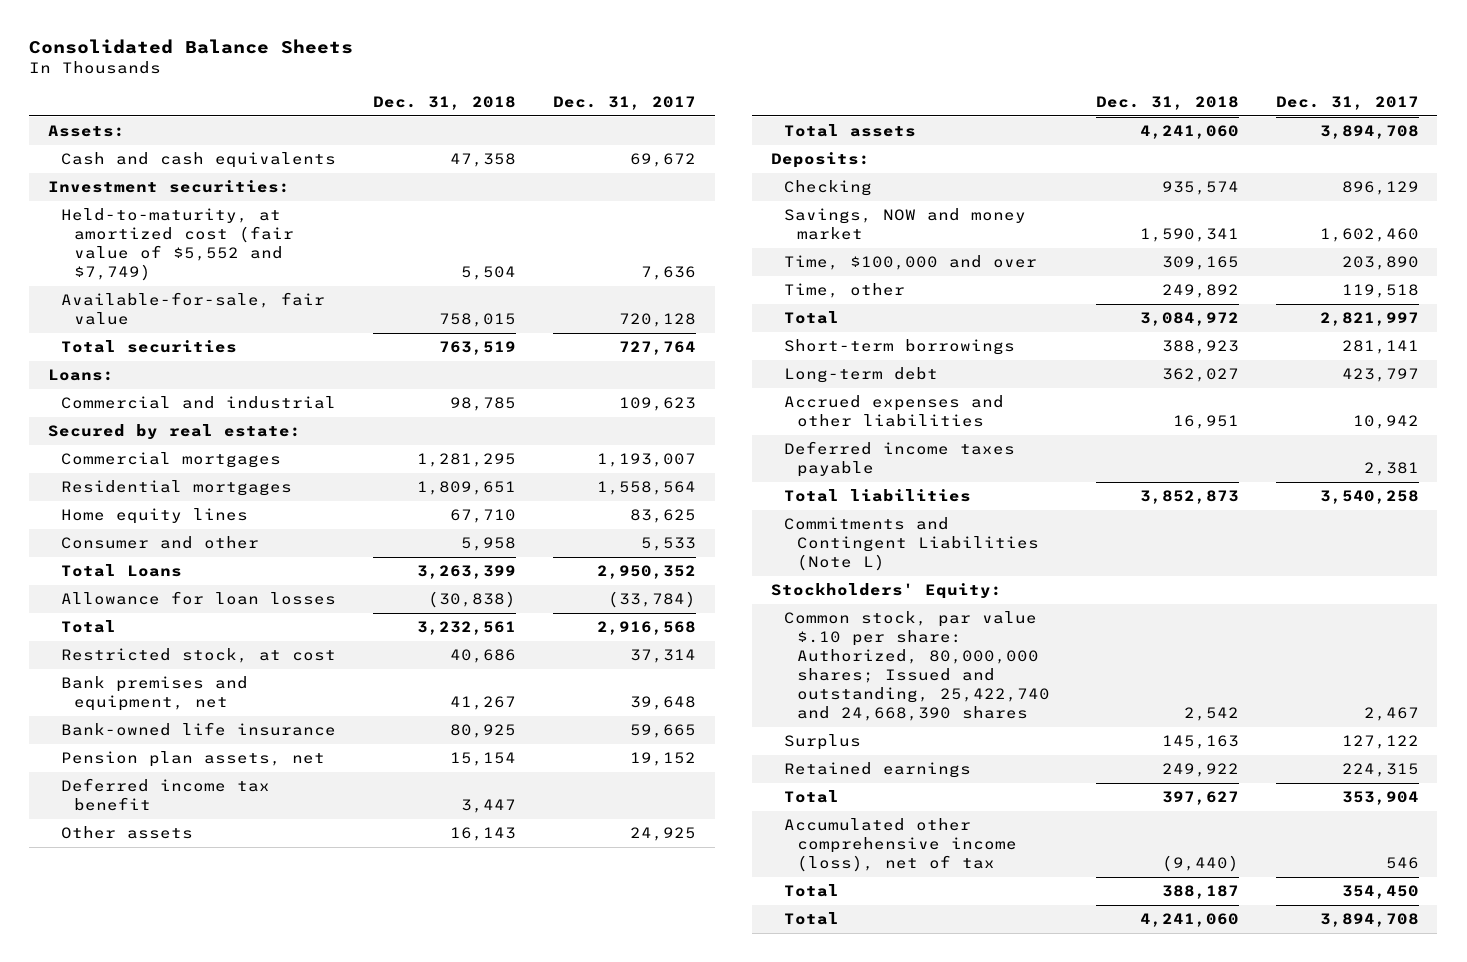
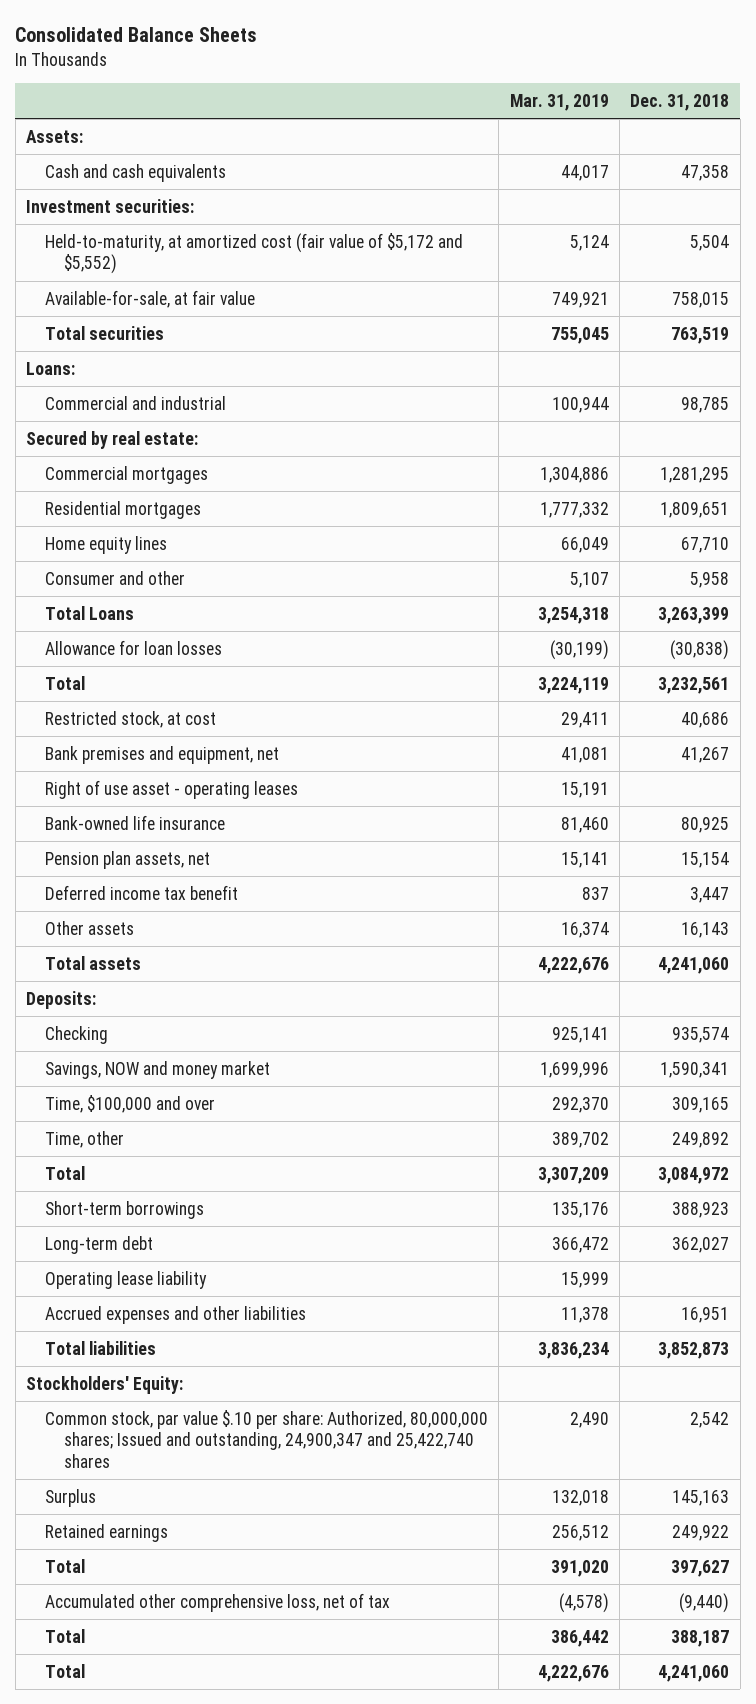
[553,96,697,111] Dec. 31, 2017 -> none
none -> [509,93,609,111] Mar. 31, 2019
[60,208,294,282] Held-to-maturity, at amortized cost (fair value of $5,552 and $7,749) -> [44,232,463,275] Held-to-maturity, at amortized cost (fair value of $5,172 and $5,552)
[60,292,325,326] Available-for-sale, fair value -> [44,289,255,308] Available-for-sale, at fair value
none -> [44,779,298,799] Right of use asset - operating leases
none -> [44,1270,207,1289] Operating lease liability
[783,441,1015,478] Deferred income taxes payable -> none
[783,517,1039,572] Commitments and Contingent Liabilities (Note L) -> none
[783,611,1050,722] Common stock, par value $.10 per share: Authorized, 80,000,000 shares; Issued and outstanding, 25,422,740 and 24,668,390 shares -> [44,1409,488,1469] Common stock, par value $.10 per share: Authorized, 80,000,000 shares; Issued and outstanding, 24,900,347 and 25,422,740 shares
[783,818,1017,873] Accumulated other comprehensive income (loss), net of tax -> [44,1592,390,1612] Accumulated other comprehensive loss, net of tax

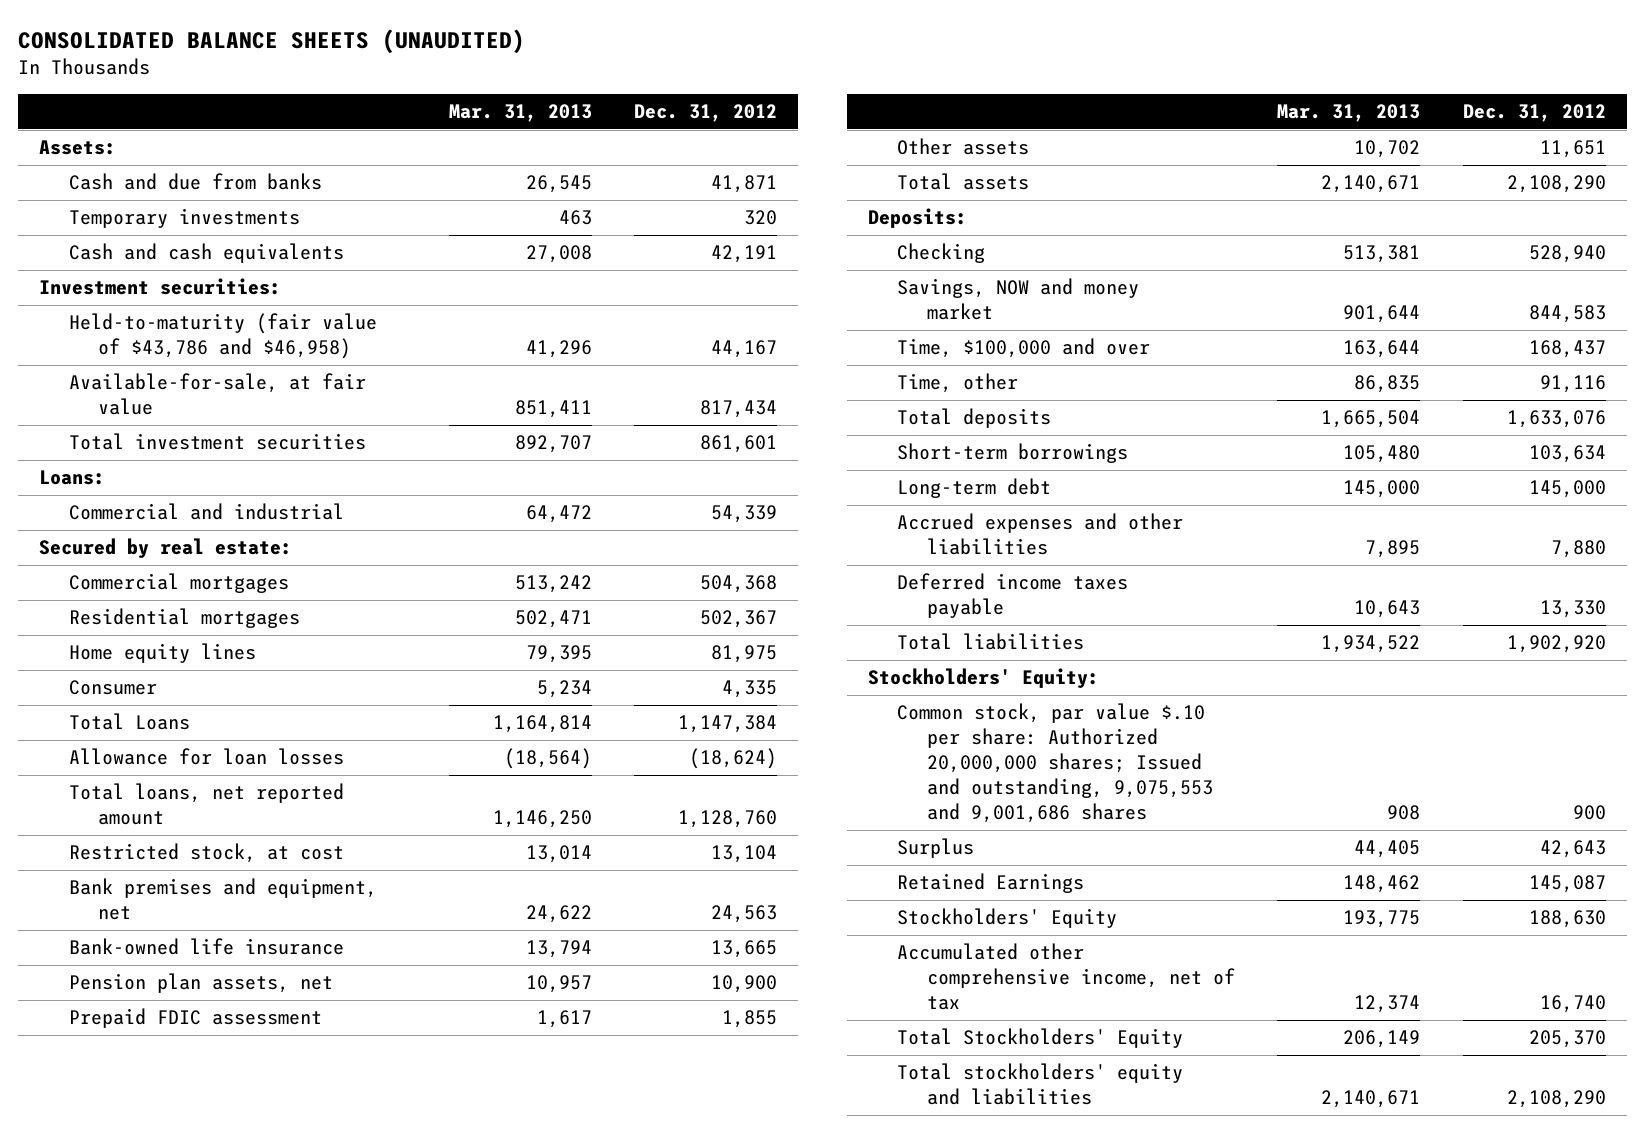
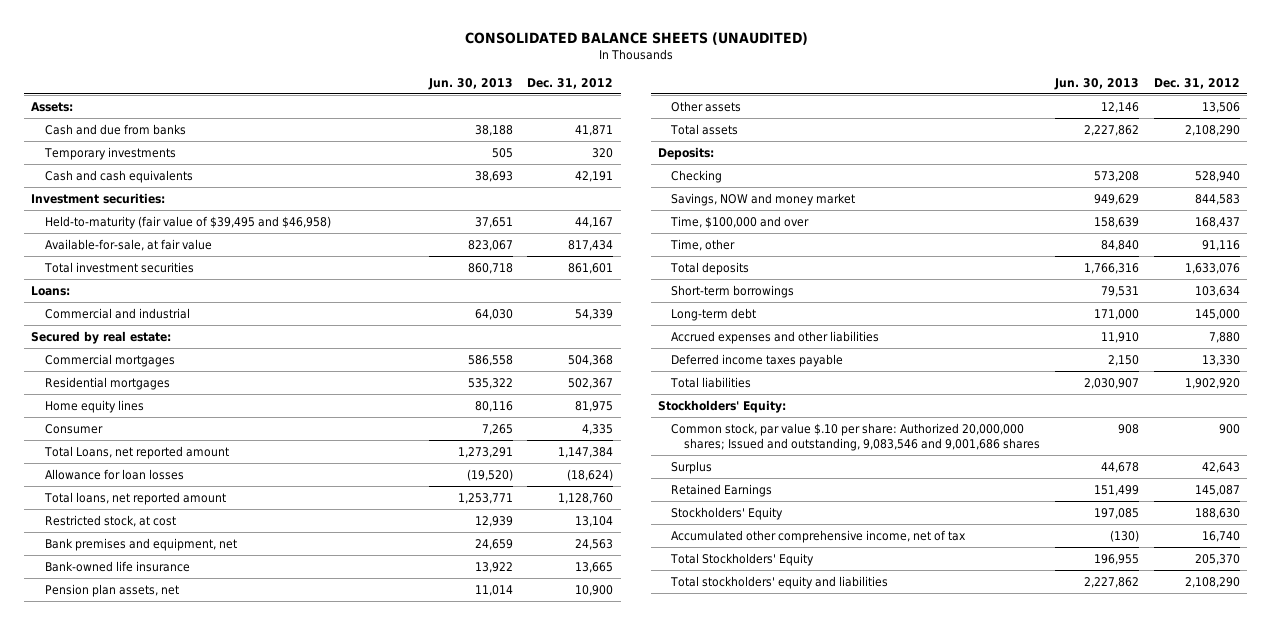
[448,103,592,122] Mar. 31, 2013 -> none
none -> [427,77,513,90] Jun. 30, 2013
[68,313,377,360] Held-to-maturity (fair value of $43,786 and $46,958) -> [44,215,331,229] Held-to-maturity (fair value of $39,495 and $46,958)
[68,713,190,731] Total Loans -> [43,445,229,459] Total Loans, net reported amount
[68,1008,322,1029] Prepaid FDIC assessment -> none
[1539,140,1606,159] 11,651 -> [1201,101,1240,113] 13,506
[897,703,1213,824] Common stock, par value $.10 per share: Authorized 20,000,000 shares; Issued and outstanding, 9,075,553 and 9,001,686 shares -> [671,422,1041,452] Common stock, par value $.10 per share: Authorized 20,000,000 shares; Issued and outstanding, 9,083,546 and 9,001,686 shares

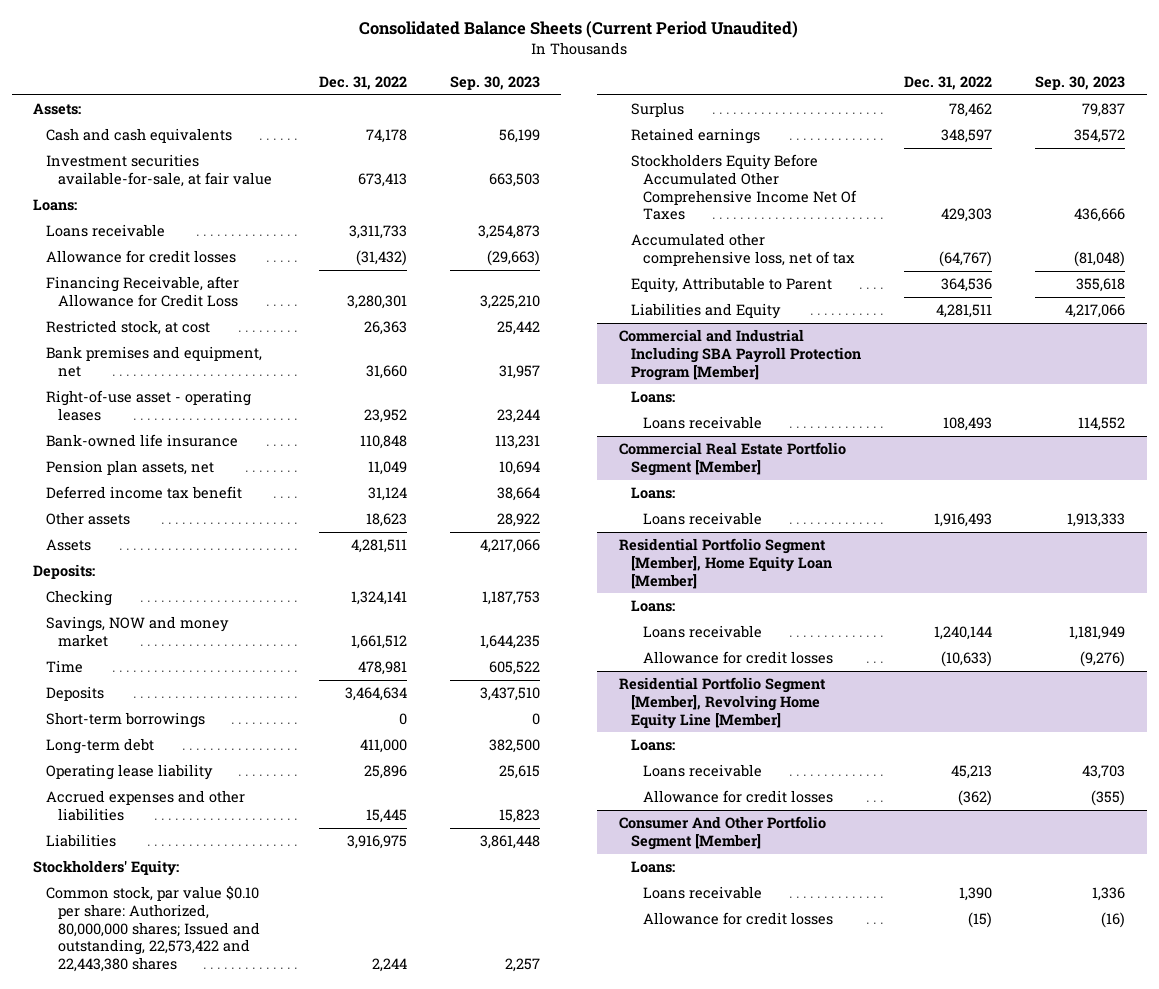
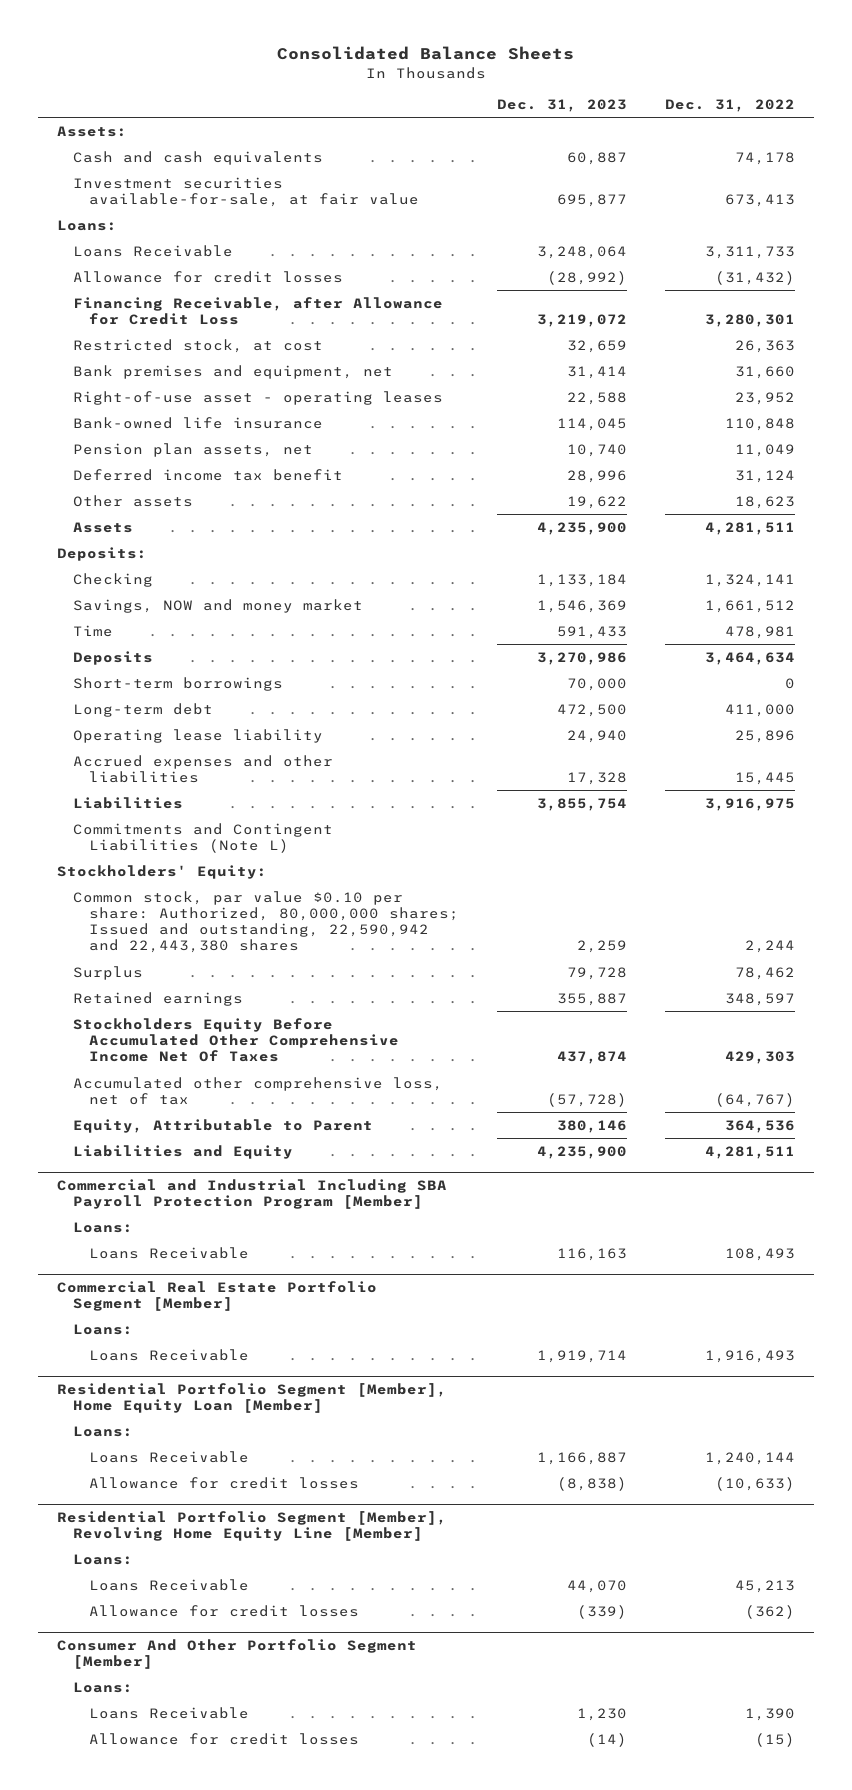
[359,21,799,39] Consolidated Balance Sheets (Current Period Unaudited) -> [277,46,575,61] Consolidated Balance Sheets
[449,75,540,90] Sep. 30, 2023 -> none
none -> [497,99,628,113] Dec. 31, 2023
[45,224,165,238] Loans receivable -> [73,244,234,257] Loans Receivable
none -> [73,822,334,854] Commitments and Contingent Liabilities (Note L)
[45,886,260,972] Common stock, par value $0.10 per share: Authorized, 80,000,000 shares; Issued and outstanding, 22,573,422 and 22,443,380 shares -> [73,890,460,954] Common stock, par value $0.10 per share: Authorized, 80,000,000 shares; Issued and outstanding, 22,590,942 and 22,443,380 shares
[643,416,763,430] Loans receivable -> [89,1246,250,1259] Loans Receivable
[643,512,763,526] Loans receivable -> [89,1348,250,1361] Loans Receivable
[643,625,763,639] Loans receivable -> [89,1450,250,1463] Loans Receivable
[643,764,763,778] Loans receivable -> [89,1578,250,1591] Loans Receivable
[643,886,763,900] Loans receivable -> [89,1706,250,1719] Loans Receivable

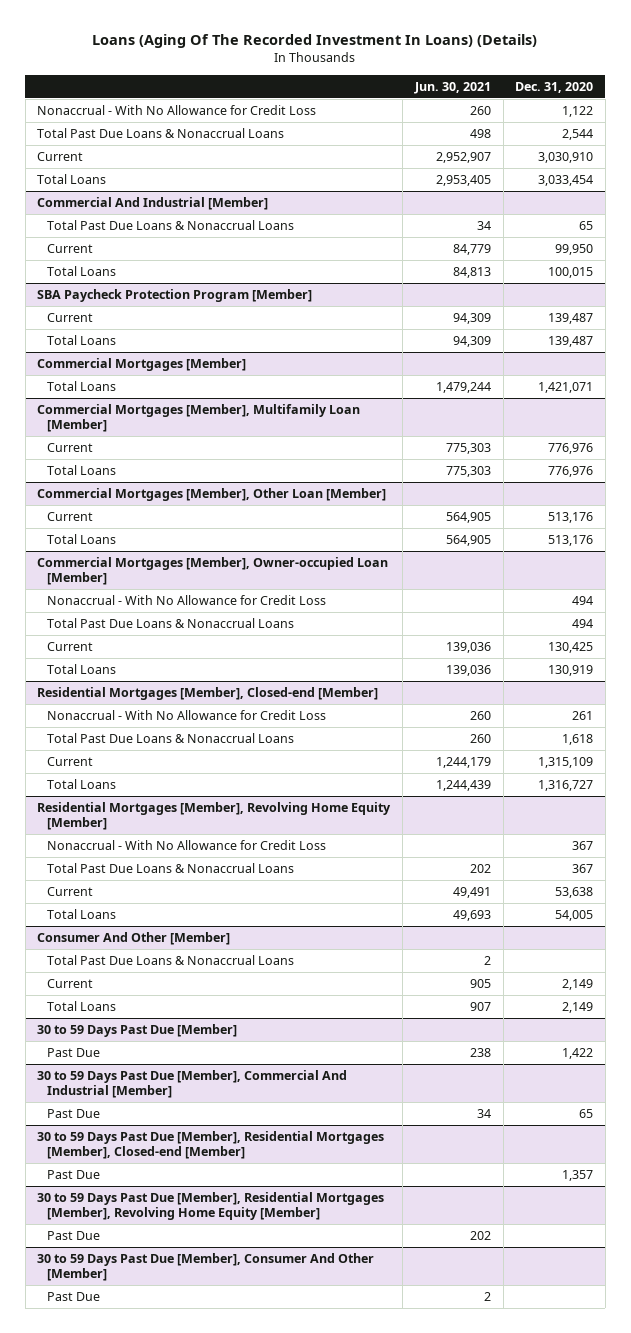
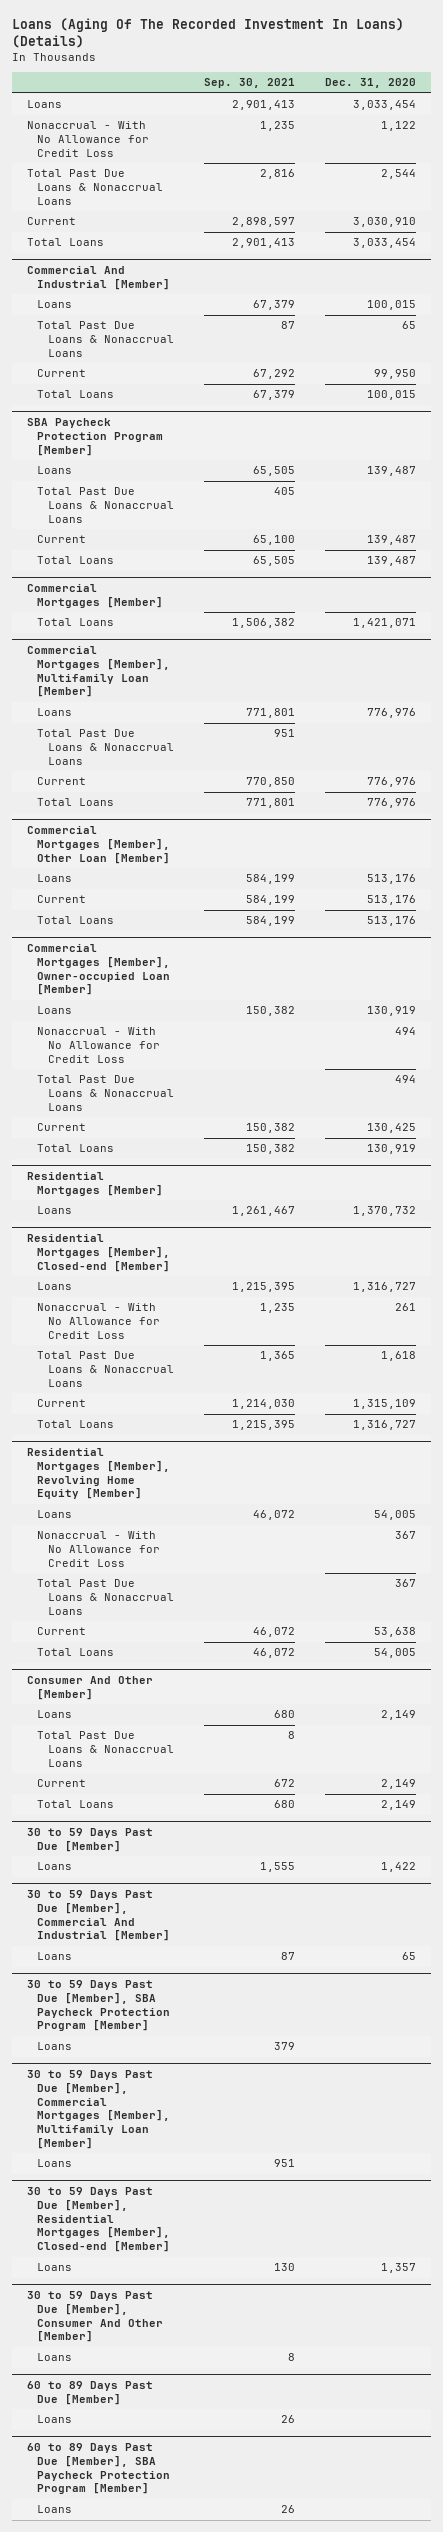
[413,81,491,94] Jun. 30, 2021 -> none
none -> [204,78,296,89] Sep. 30, 2021
none -> [26,100,62,109] Loans
none -> [37,300,73,309] Loans
none -> [37,466,73,475] Loans
none -> [37,487,174,523] Total Past Due Loans & Nonaccrual Loans
none -> [37,708,73,717] Loans
none -> [37,729,174,765] Total Past Due Loans & Nonaccrual Loans
none -> [37,874,73,883] Loans
none -> [37,1006,73,1015] Loans
none -> [26,1172,164,1197] Residential Mortgages [Member]
none -> [37,1206,73,1215] Loans
none -> [37,1282,73,1291] Loans
none -> [37,1510,73,1519] Loans
none -> [37,1710,73,1719] Loans
[47,1047,101,1057] Past Due -> [37,1862,73,1871] Loans
[47,1108,101,1118] Past Due -> none
none -> [37,1952,73,1961] Loans
none -> [26,1980,171,2032] 30 to 59 Days Past Due [Member], SBA Paycheck Protection Program [Member]
none -> [37,2042,73,2051] Loans
none -> [26,2070,171,2149] 30 to 59 Days Past Due [Member], Commercial Mortgages [Member], Multifamily Loan [Member]
none -> [37,2159,73,2168] Loans
[37,1191,385,1220] 30 to 59 Days Past Due [Member], Residential Mortgages [Member], Revolving Home Equity [Member] -> none
[47,1230,101,1240] Past Due -> none
[47,1169,101,1179] Past Due -> [37,2263,73,2272] Loans
[47,1291,101,1301] Past Due -> none
none -> [37,2353,73,2362] Loans
none -> [26,2381,153,2406] 60 to 89 Days Past Due [Member]
none -> [37,2415,73,2424] Loans
none -> [26,2443,171,2495] 60 to 89 Days Past Due [Member], SBA Paycheck Protection Program [Member]
none -> [37,2505,73,2514] Loans

